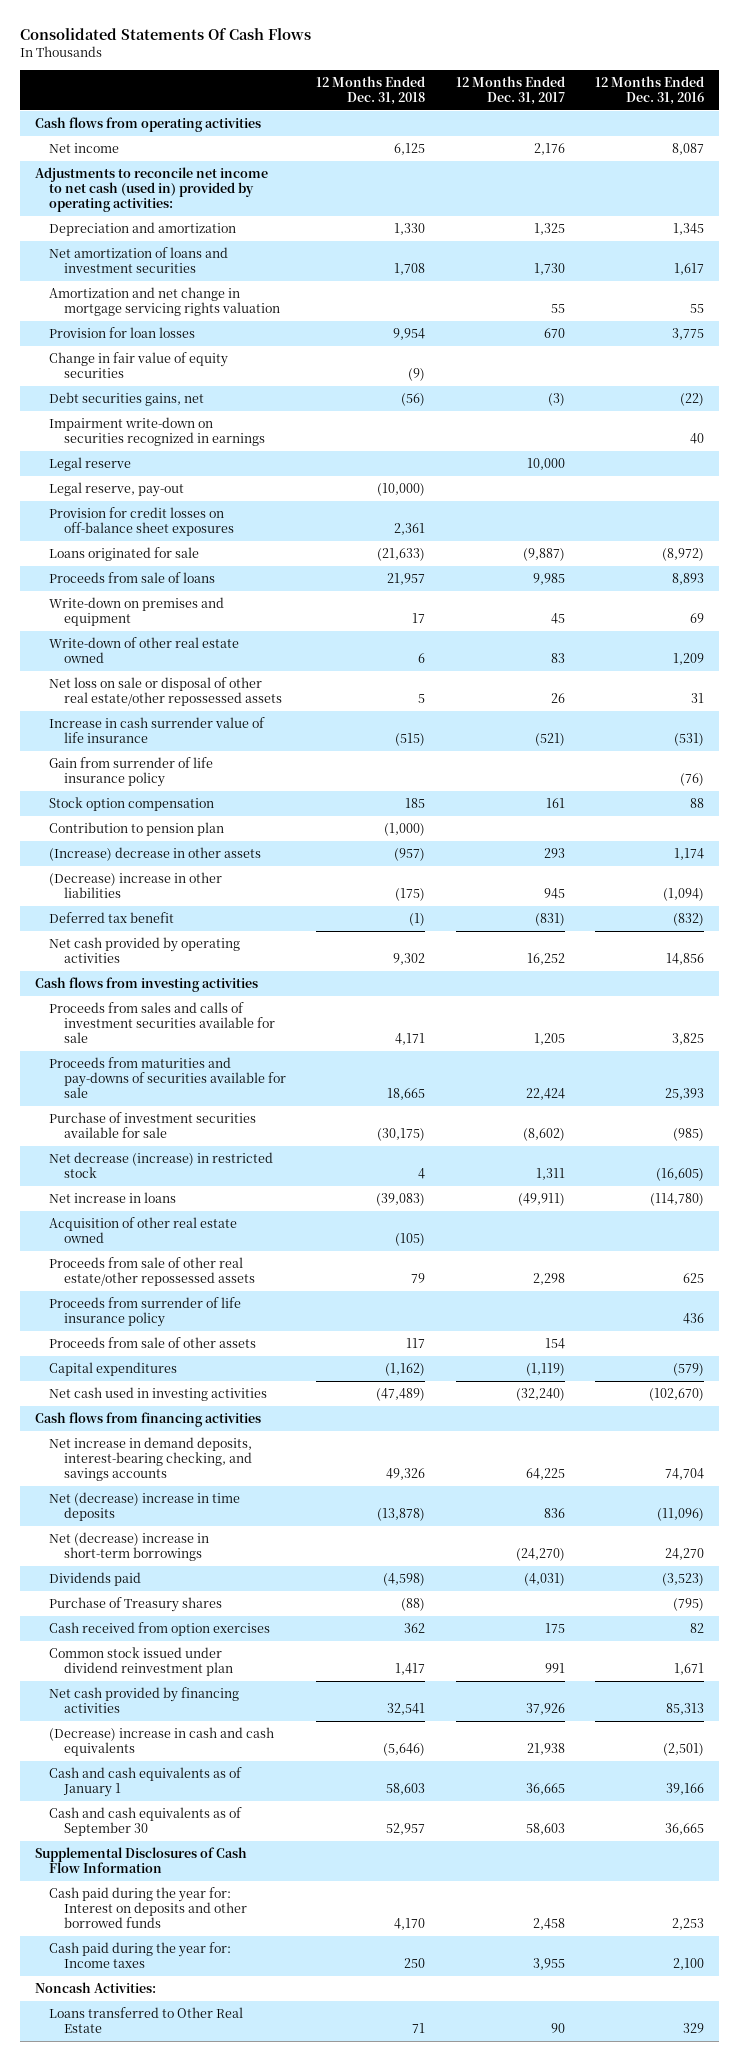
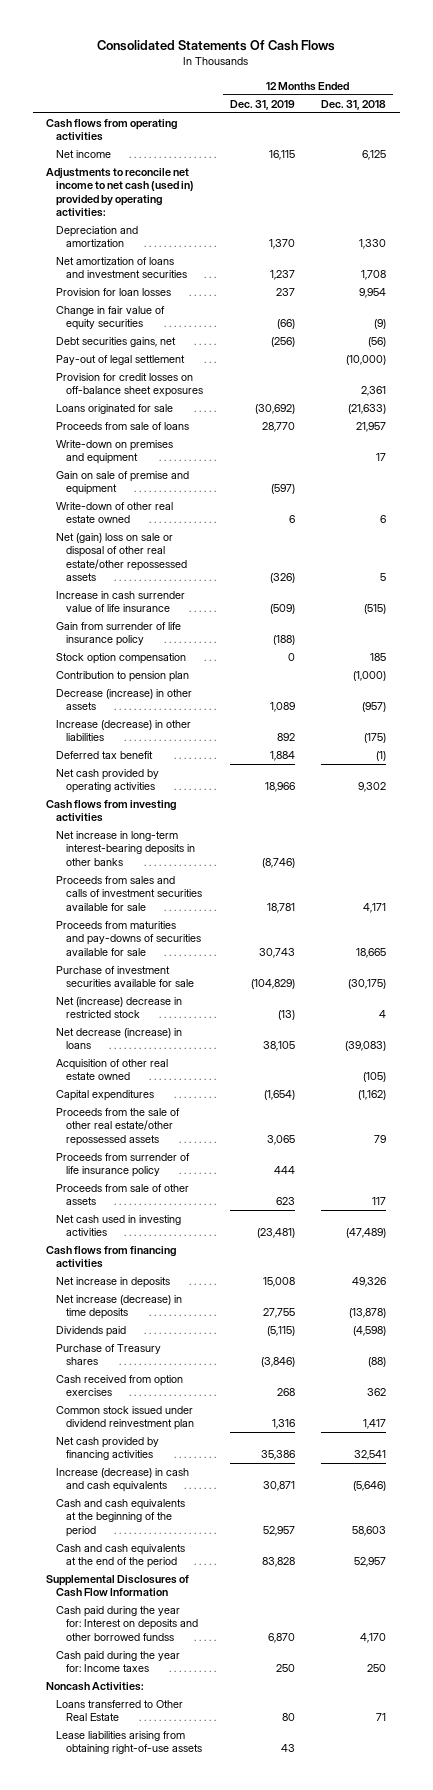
[455,75,565,105] 12 Months Ended Dec. 31, 2017 -> none
[594,75,704,105] 12 Months Ended Dec. 31, 2016 -> none
none -> [229,99,295,110] Dec. 31, 2019
[49,287,280,317] Amortization and net change in mortgage servicing rights valuation -> none
[49,417,265,447] Impairment write-down on securities recognized in earnings -> none
[49,457,132,472] Legal reserve -> none
[49,482,185,498] Legal reserve, pay-out -> [55,355,185,366] Pay-out of legal settlement
none -> [55,471,189,496] Gain on sale of premise and equipment
[49,677,282,707] Net loss on sale or disposal of other real estate/other repossessed assets -> [55,533,187,582] Net (gain) loss on sale or disposal of other real estate/other repossessed assets
[49,847,262,862] (Increase) decrease in other assets -> [55,689,192,711] Decrease (increase) in other assets
[49,872,223,899] (Decrease) increase in other liabilities -> [55,720,191,742] Increase (decrease) in other liabilities
none -> [55,831,195,866] Net increase in long-term interest-bearing deposits in other banks
[49,1152,274,1179] Net decrease (increase) in restricted stock -> [55,997,182,1019] Net (increase) decrease in restricted stock
[49,1192,177,1204] Net increase in loans -> [55,1028,182,1050] Net decrease (increase) in loans
[49,1362,178,1377] Capital expenditures -> [55,1090,154,1102] Capital expenditures
[49,1257,255,1287] Proceeds from sale of other real estate/other repossessed assets -> [55,1108,180,1146] Proceeds from the sale of other real estate/other repossessed assets
[49,1532,210,1562] Net (decrease) increase in short-term borrowings -> none
[49,1437,253,1482] Net increase in demand deposits, interest-bearing checking, and savings accounts -> [55,1277,170,1289] Net increase in deposits
[49,1492,241,1522] Net (decrease) increase in time deposits -> [55,1295,182,1320] Net increase (decrease) in time deposits
[49,1727,275,1757] (Decrease) increase in cash and cash equivalents -> [55,1468,189,1493] Increase (decrease) in cash and cash equivalents
[49,1767,243,1798] Cash and cash equivalents as of January 1 -> [55,1499,185,1537] Cash and cash equivalents at the beginning of the period
[49,1807,243,1837] Cash and cash equivalents as of September 30 -> [55,1544,185,1569] Cash and cash equivalents at the end of the period
[49,1887,247,1929] Cash paid during the year for: Interest on deposits and other borrowed funds -> [55,1606,198,1641] Cash paid during the year for: Interest on deposits and other borrowed fundss
none -> [55,1731,202,1755] Lease liabilities arising from obtaining right-of-use assets

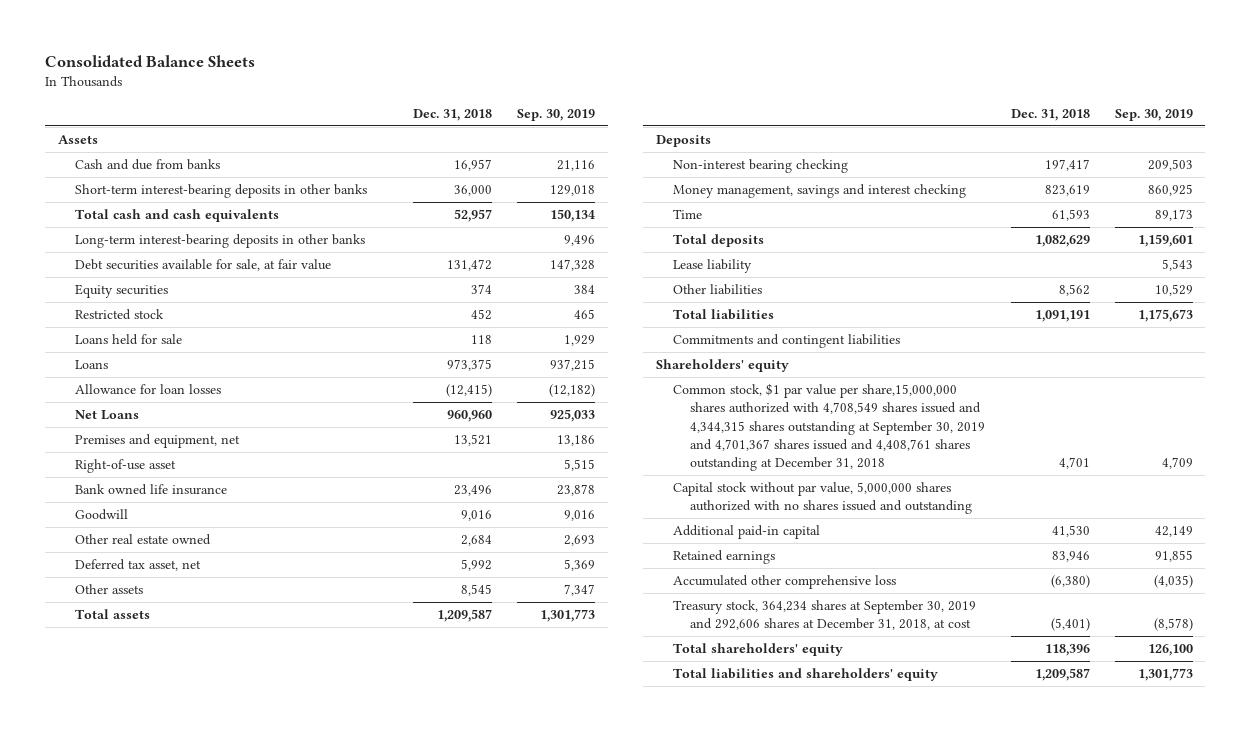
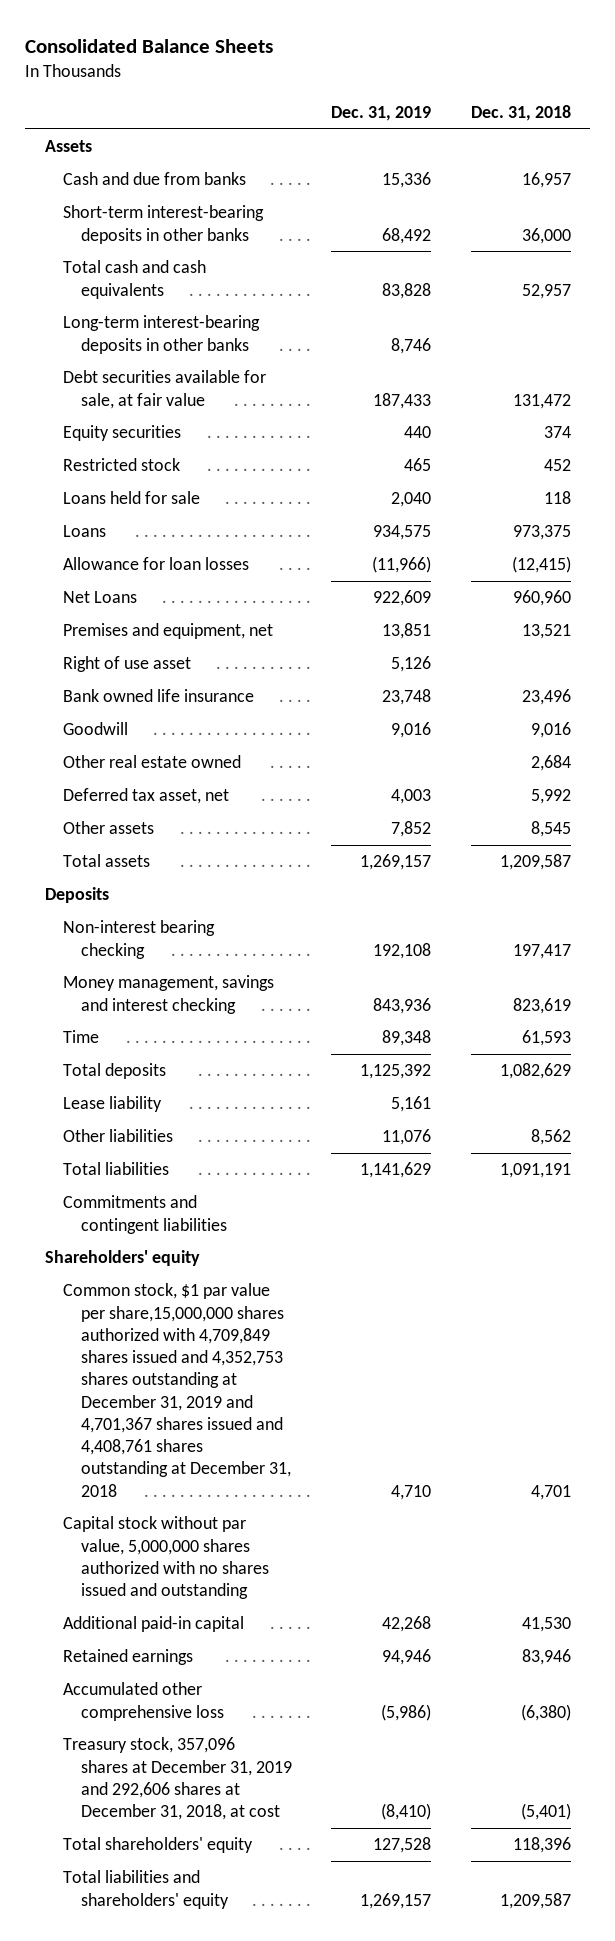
[516,108,595,121] Sep. 30, 2019 -> none
none -> [331,106,432,122] Dec. 31, 2019
[75,459,177,474] Right-of-use asset -> [62,656,191,673] Right of use asset
[672,383,986,471] Common stock, $1 par value per share,15,000,000 shares authorized with 4,708,549 shares issued and 4,344,315 shares outstanding at September 30, 2019 and 4,701,367 shares issued and 4,408,761 shares outstanding at December 31, 2018 -> [62,1283,291,1497] Common stock, $1 par value per share,15,000,000 shares authorized with 4,709,849 shares issued and 4,352,753 shares outstanding at December 31, 2019 and 4,701,367 shares issued and 4,408,761 shares outstanding at December 31, 2018
[672,600,976,631] Treasury stock, 364,234 shares at September 30, 2019 and 292,606 shares at December 31, 2018, at cost -> [62,1737,292,1821] Treasury stock, 357,096 shares at December 31, 2019 and 292,606 shares at December 31, 2018, at cost

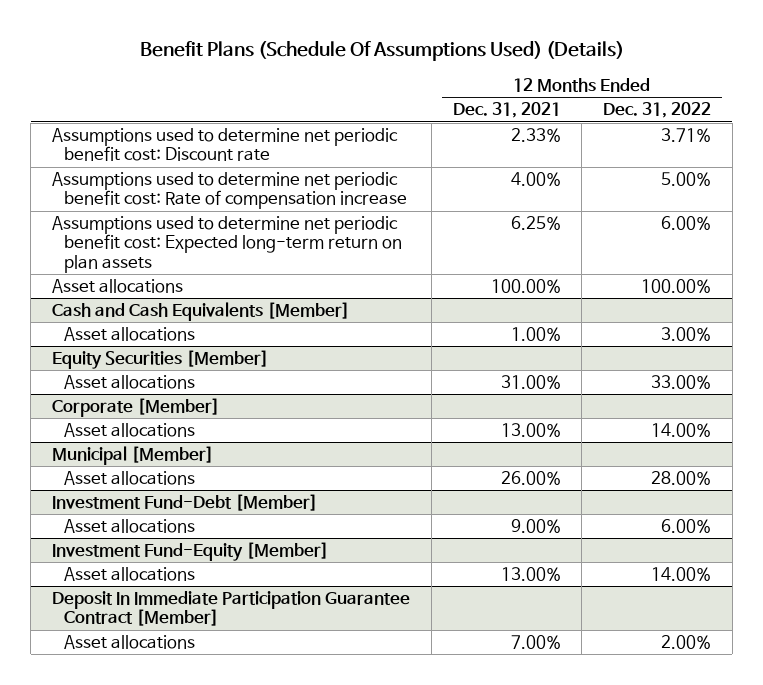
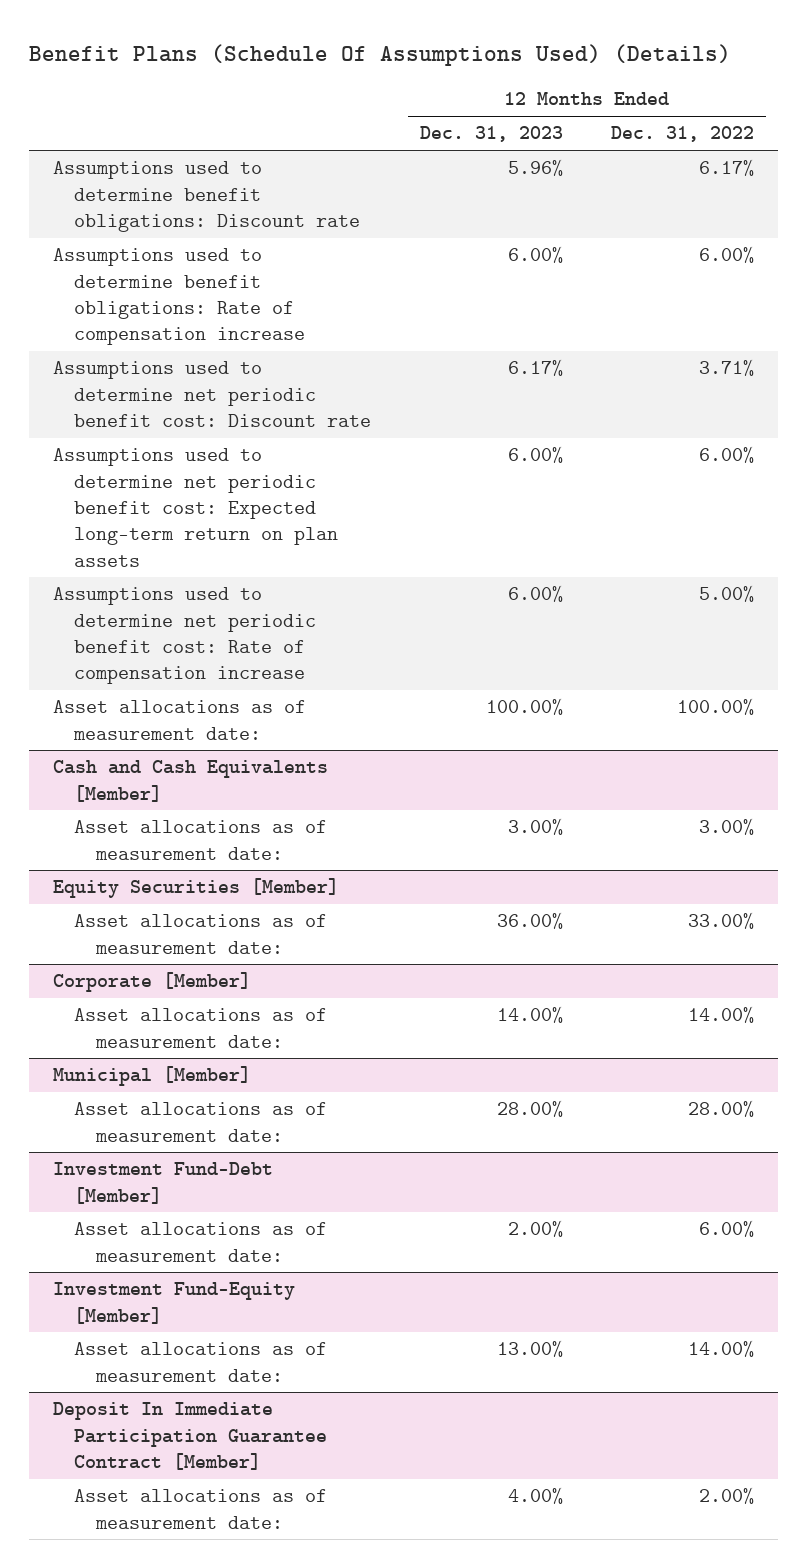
[452,102,561,119] Dec. 31, 2021 -> none
none -> [419,126,563,143] Dec. 31, 2023
none -> [53,161,361,233] Assumptions used to determine benefit obligations: Discount rate
none -> [53,248,306,346] Assumptions used to determine benefit obligations: Rate of compensation increase
[52,172,407,210] Assumptions used to determine net periodic benefit cost: Rate of compensation increase -> [53,587,317,685] Assumptions used to determine net periodic benefit cost: Rate of compensation increase
[52,279,184,294] Asset allocations -> [53,700,307,740] Asset allocations as of measurement date:
[63,327,195,342] Asset allocations -> [74,820,328,860] Asset allocations as of measurement date:
[63,375,195,390] Asset allocations -> [74,914,328,954] Asset allocations as of measurement date:
[63,423,195,438] Asset allocations -> [74,1008,328,1048] Asset allocations as of measurement date:
[63,471,195,486] Asset allocations -> [74,1102,328,1142] Asset allocations as of measurement date:
[63,519,195,534] Asset allocations -> [74,1222,328,1262] Asset allocations as of measurement date:
[63,567,195,582] Asset allocations -> [74,1342,328,1382] Asset allocations as of measurement date:
[63,635,195,650] Asset allocations -> [74,1489,328,1529] Asset allocations as of measurement date:

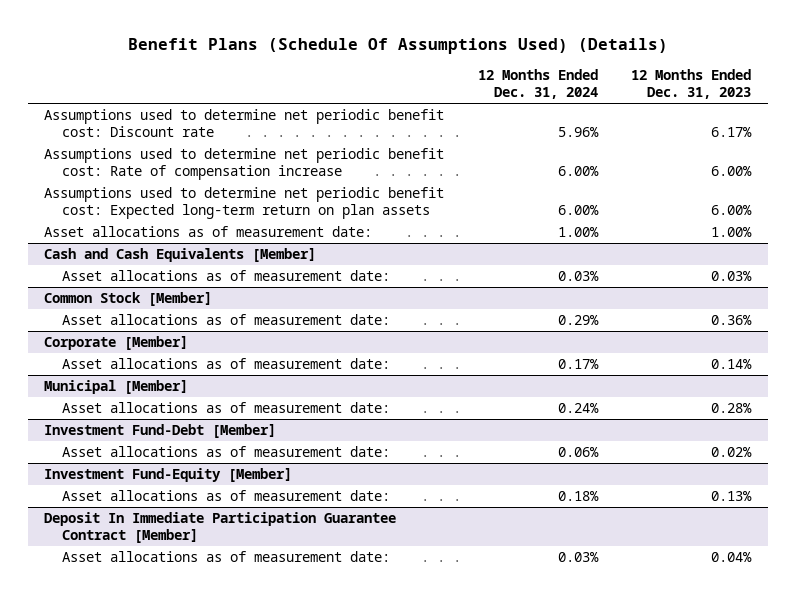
[611,126,755,143] Dec. 31, 2022 -> none
none -> [477,68,598,100] 12 Months Ended Dec. 31, 2024
[53,161,361,233] Assumptions used to determine benefit obligations: Discount rate -> none
[53,248,306,346] Assumptions used to determine benefit obligations: Rate of compensation increase -> none
[53,448,339,567] Assumptions used to determine net periodic benefit cost: Expected long-term return on plan assets -> [44,187,445,220] Assumptions used to determine net periodic benefit cost: Expected long-term return on plan assets
[485,698,563,716] 100.00% -> [711,227,753,238] 1.00%
[53,878,340,899] Equity Securities [Member] -> none
[507,818,563,836] 3.00% -> [711,271,753,282] 0.03%
none -> [44,292,213,307] Common Stock [Member]
[496,912,563,930] 36.00% -> [711,315,753,326] 0.36%
[496,1006,563,1024] 14.00% -> [711,359,753,370] 0.14%
[496,1100,563,1118] 28.00% -> [711,403,753,414] 0.28%
[507,1220,563,1238] 2.00% -> [711,447,753,458] 0.02%
[496,1340,563,1358] 13.00% -> [711,491,753,502] 0.13%
[507,1487,563,1505] 4.00% -> [711,552,753,563] 0.04%

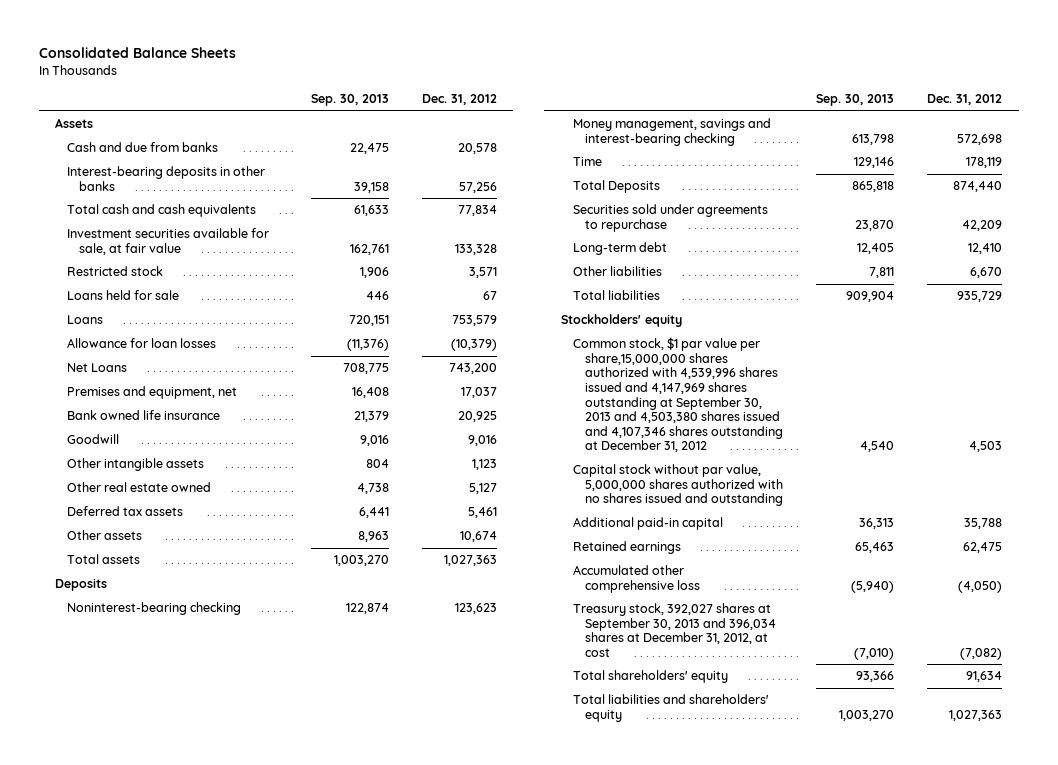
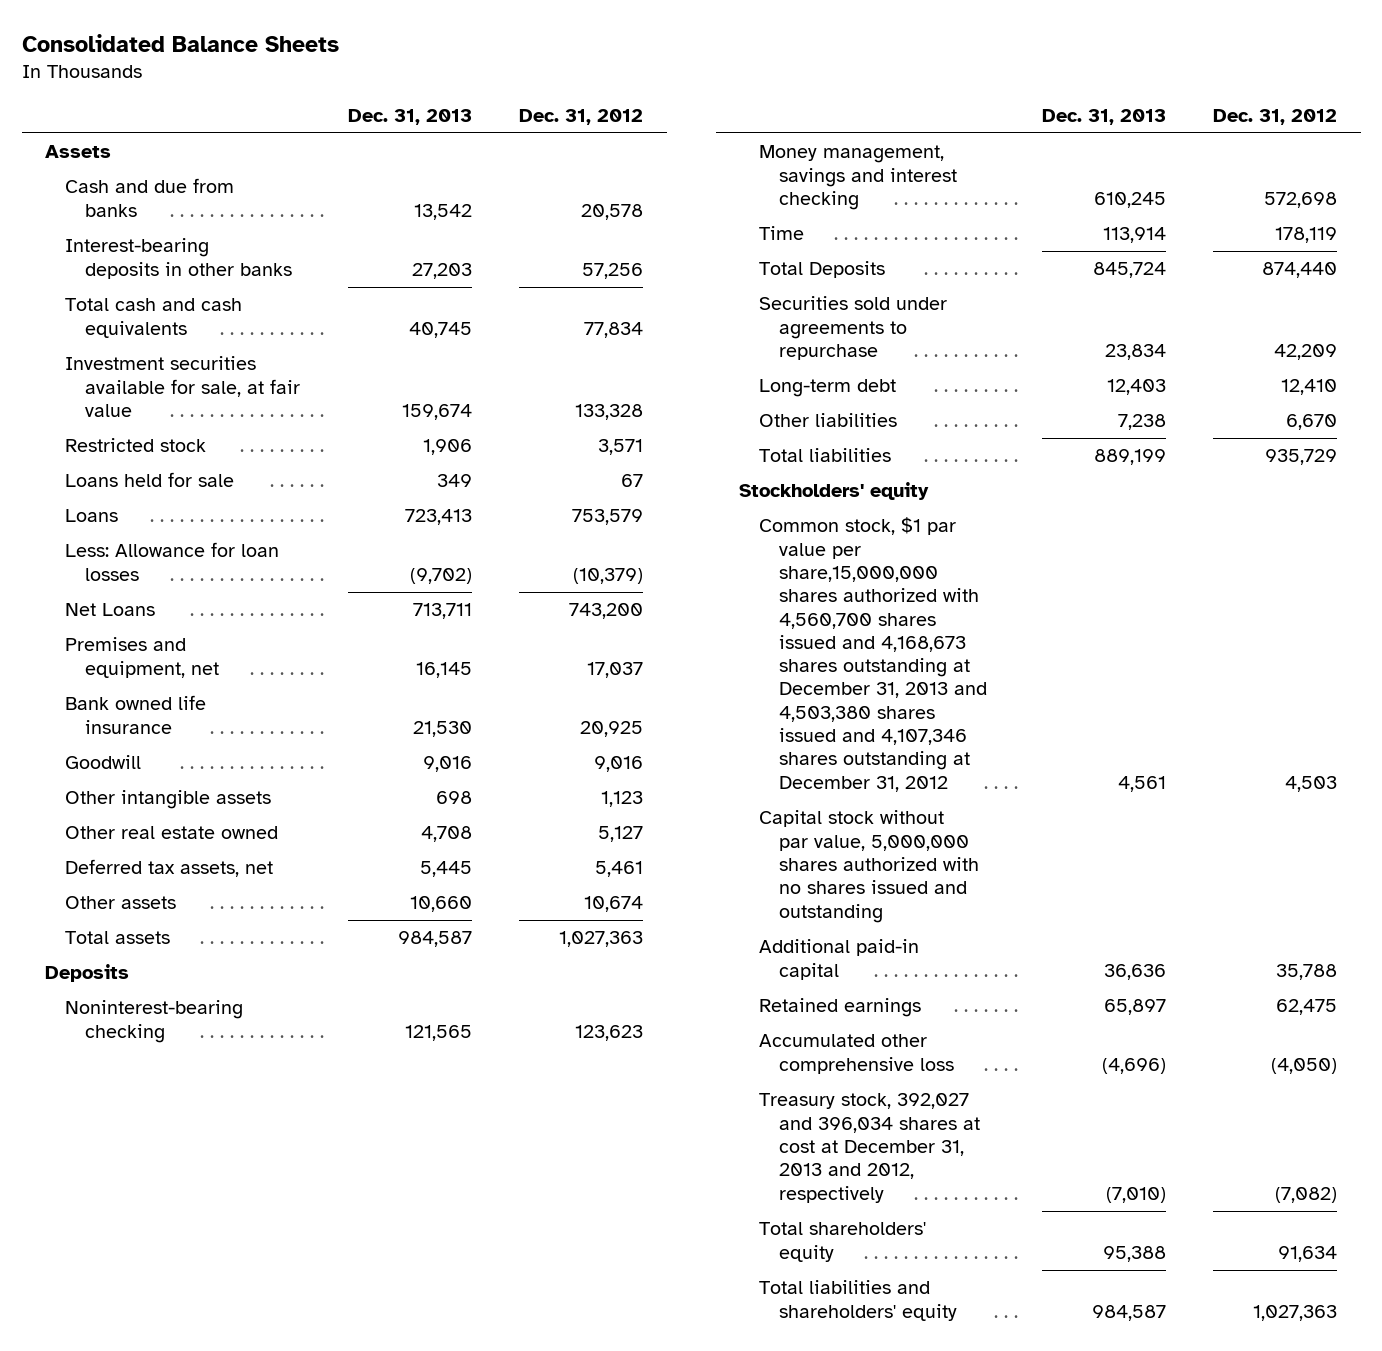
[310,94,389,107] Sep. 30, 2013 -> none
none -> [347,108,472,125] Dec. 31, 2013
[67,338,217,349] Allowance for loan losses -> [65,542,280,581] Less: Allowance for loan losses
[67,506,184,517] Deferred tax assets -> [65,859,274,878] Deferred tax assets, net
[572,118,771,146] Money management, savings and interest-bearing checking -> [759,145,958,210] Money management, savings and interest checking
[572,337,783,453] Common stock, $1 par value per share,15,000,000 shares authorized with 4,539,996 shares issued and 4,147,969 shares outstanding at September 30, 2013 and 4,503,380 shares issued and 4,107,346 shares outstanding at December 31, 2012 -> [759,517,988,792] Common stock, $1 par value per share,15,000,000 shares authorized with 4,560,700 shares issued and 4,168,673 shares outstanding at December 31, 2013 and 4,503,380 shares issued and 4,107,346 shares outstanding at December 31, 2012
[572,603,776,658] Treasury stock, 392,027 shares at September 30, 2013 and 396,034 shares at December 31, 2012, at cost -> [759,1093,981,1203] Treasury stock, 392,027 and 396,034 shares at cost at December 31, 2013 and 2012, respectively

